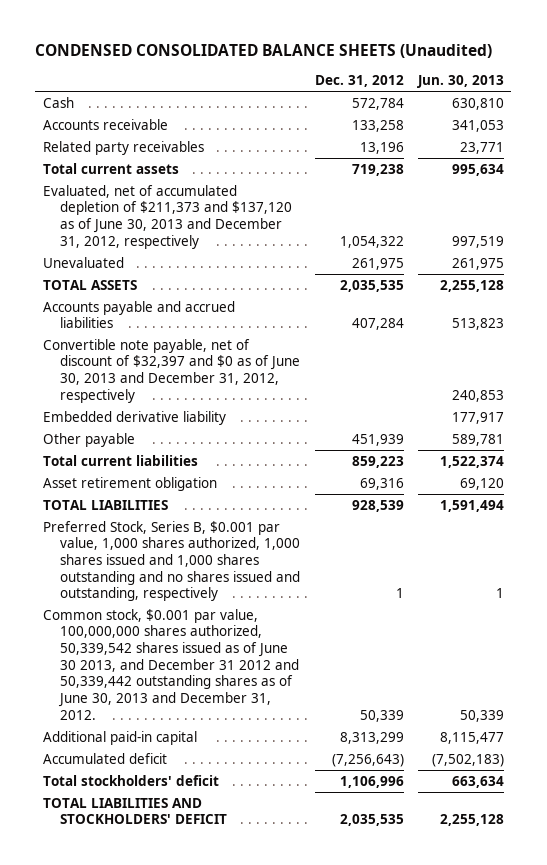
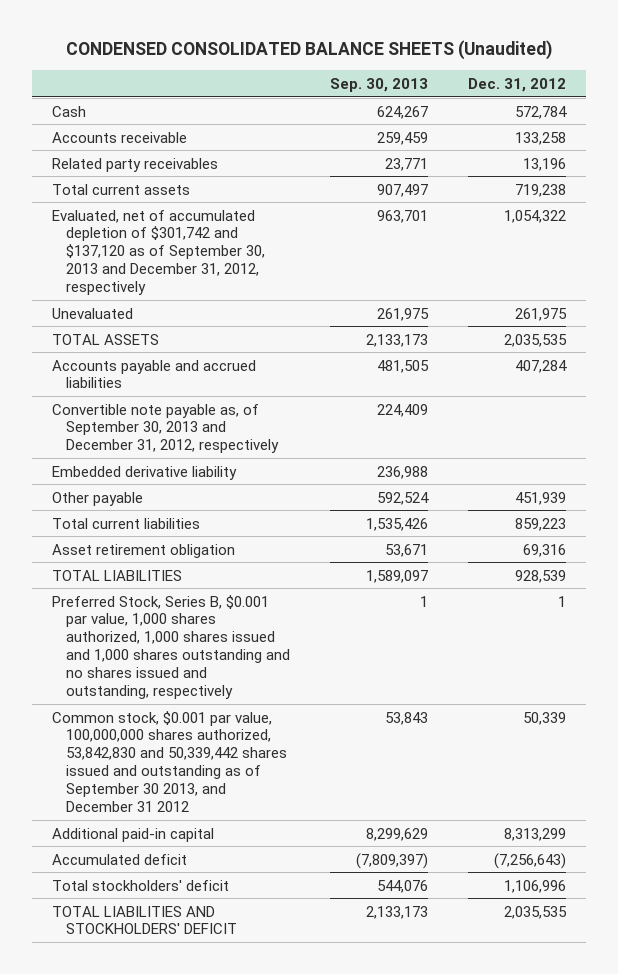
[417,75,505,89] Jun. 30, 2013 -> none
none -> [329,78,428,93] Sep. 30, 2013
[42,184,293,249] Evaluated, net of accumulated depletion of $211,373 and $137,120 as of June 30, 2013 and December 31, 2012, respectively -> [52,209,265,296] Evaluated, net of accumulated depletion of $301,742 and $137,120 as of September 30, 2013 and December 31, 2012, respectively
[42,338,301,403] Convertible note payable, net of discount of $32,397 and $0 as of June 30, 2013 and December 31, 2012, respectively -> [52,403,279,454] Convertible note payable as, of September 30, 2013 and December 31, 2012, respectively
[42,608,300,720] Common stock, $0.001 par value, 100,000,000 shares authorized, 50,339,542 shares issued as of June 30 2013, and December 31 2012 and 50,339,442 outstanding shares as of June 30, 2013 and December 31, 2012. -> [52,710,287,812] Common stock, $0.001 par value, 100,000,000 shares authorized, 53,842,830 and 50,339,442 shares issued and outstanding as of September 30 2013, and December 31 2012

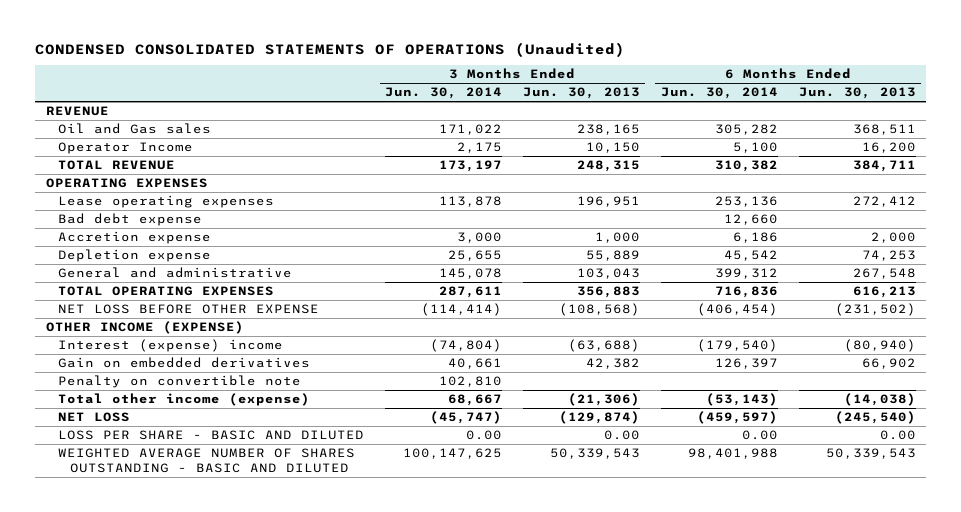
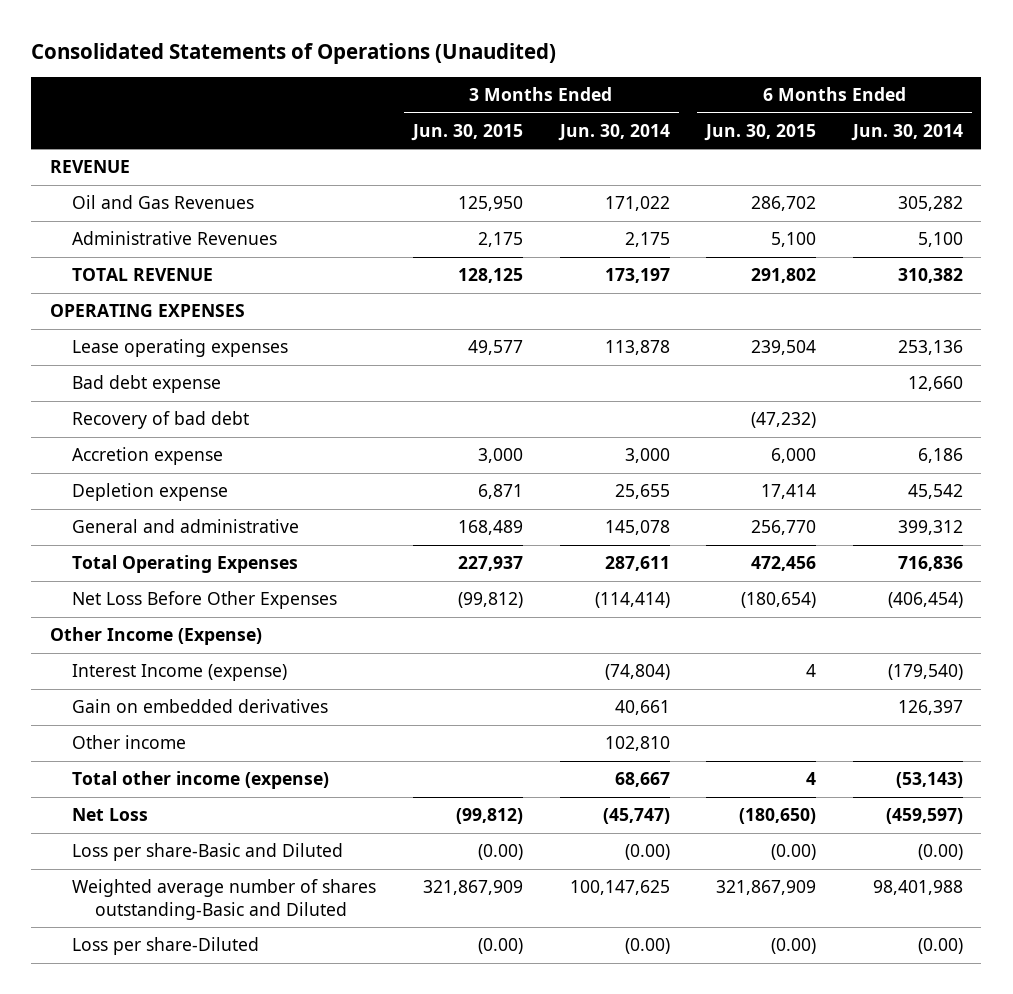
[35,41,626,57] CONDENSED CONSOLIDATED STATEMENTS OF OPERATIONS (Unaudited) -> [31,42,557,64] Consolidated Statements of Operations (Unaudited)
[522,87,640,100] Jun. 30, 2013 -> none
[798,87,916,100] Jun. 30, 2013 -> none
none -> [411,123,524,141] Jun. 30, 2015
none -> [704,123,817,141] Jun. 30, 2015
[57,123,211,135] Oil and Gas sales -> [72,195,255,210] Oil and Gas Revenues
[57,142,193,155] Operator Income -> [72,231,278,246] Administrative Revenues
none -> [72,411,250,430] Recovery of bad debt
[57,286,274,297] TOTAL OPERATING EXPENSES -> [72,555,299,574] Total Operating Expenses
[57,304,319,315] NET LOSS BEFORE OTHER EXPENSE -> [72,591,338,610] Net Loss Before Other Expenses
[45,321,244,335] OTHER INCOME (EXPENSE) -> [49,627,262,646] Other Income (Expense)
[57,339,283,353] Interest (expense) income -> [72,664,288,682] Interest Income (expense)
[57,375,301,389] Penalty on convertible note -> [72,735,187,750] Other income
[57,412,130,423] NET LOSS -> [72,808,149,822] Net Loss
[57,430,364,441] LOSS PER SHARE - BASIC AND DILUTED -> [72,843,344,862] Loss per share-Basic and Diluted
[465,430,502,441] 0.00 -> [624,844,670,861] (0.00)
[741,430,778,441] 0.00 -> [917,844,963,861] (0.00)
[57,448,355,473] WEIGHTED AVERAGE NUMBER OF SHARES OUTSTANDING - BASIC AND DILUTED -> [72,879,377,920] Weighted average number of shares outstanding-Basic and Diluted
none -> [72,937,260,956] Loss per share-Diluted

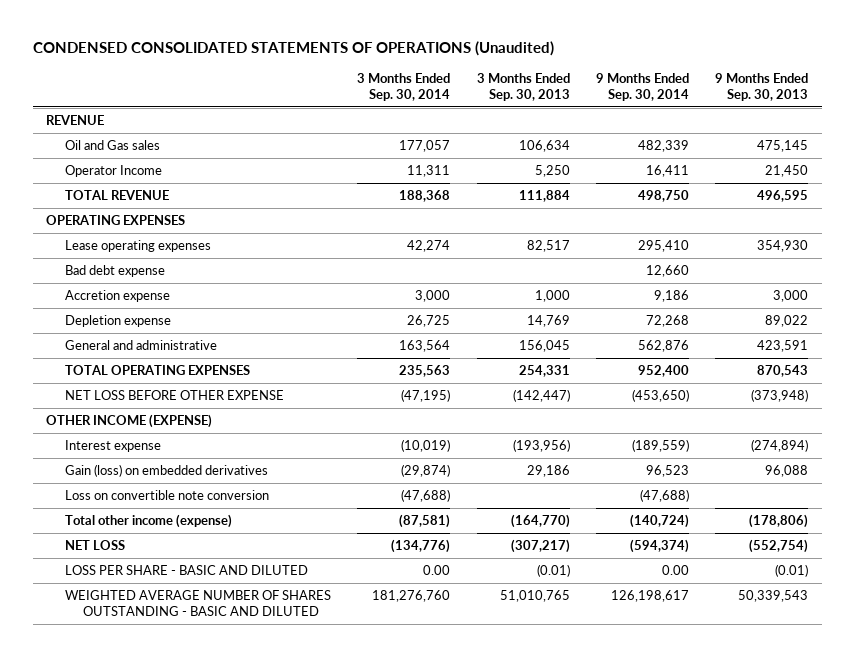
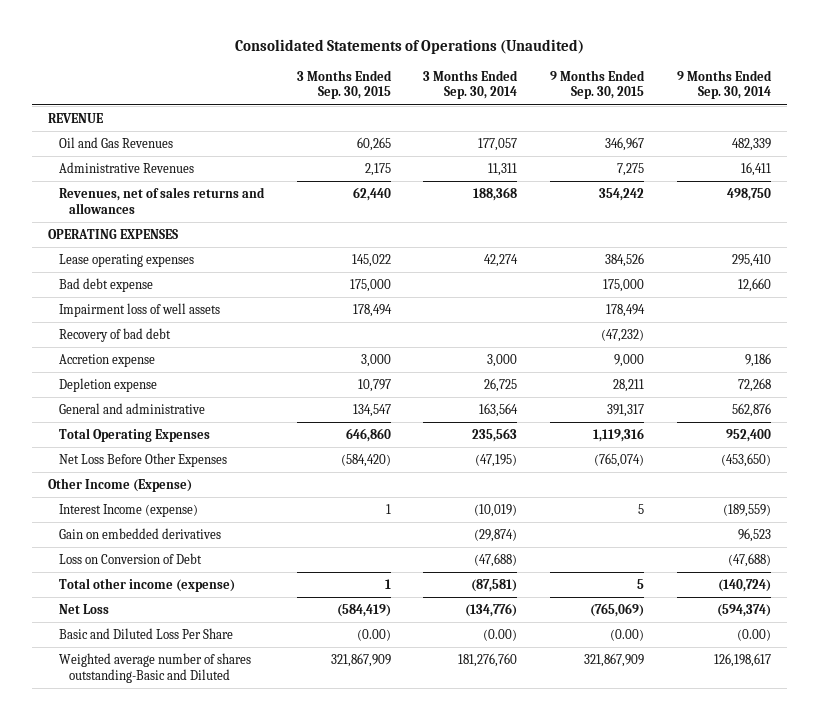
[33,40,555,56] CONDENSED CONSOLIDATED STATEMENTS OF OPERATIONS (Unaudited) -> [234,39,584,55] Consolidated Statements of Operations (Unaudited)
[476,72,570,101] 3 Months Ended Sep. 30, 2013 -> none
[715,72,809,101] 9 Months Ended Sep. 30, 2013 -> none
none -> [296,69,392,100] 3 Months Ended Sep. 30, 2015
none -> [550,69,646,100] 9 Months Ended Sep. 30, 2015
[64,140,160,151] Oil and Gas sales -> [58,136,173,148] Oil and Gas Revenues
[64,165,162,178] Operator Income -> [58,161,194,173] Administrative Revenues
[64,190,169,201] TOTAL REVENUE -> [58,186,265,214] Revenues, net of sales returns and allowances
none -> [58,302,220,317] Impairment loss of well assets
none -> [58,327,171,342] Recovery of bad debt
[64,365,250,376] TOTAL OPERATING EXPENSES -> [58,427,210,442] Total Operating Expenses
[64,390,284,401] NET LOSS BEFORE OTHER EXPENSE -> [58,452,227,467] Net Loss Before Other Expenses
[46,414,213,429] OTHER INCOME (EXPENSE) -> [48,477,193,492] Other Income (Expense)
[64,440,161,453] Interest expense -> [58,503,198,517] Interest Income (expense)
[64,464,268,478] Gain (loss) on embedded derivatives -> [58,527,221,539] Gain on embedded derivatives
[64,490,269,501] Loss on convertible note conversion -> [58,552,202,564] Loss on Conversion of Debt
[64,540,125,551] NET LOSS -> [58,603,109,614] Net Loss
[64,565,308,576] LOSS PER SHARE - BASIC AND DILUTED -> [58,627,233,639] Basic and Diluted Loss Per Share
[423,565,451,576] 0.00 -> [483,628,518,641] (0.00)
[662,565,690,576] 0.00 -> [736,628,771,641] (0.00)
[64,590,331,617] WEIGHTED AVERAGE NUMBER OF SHARES OUTSTANDING - BASIC AND DILUTED -> [58,652,251,683] Weighted average number of shares outstanding-Basic and Diluted

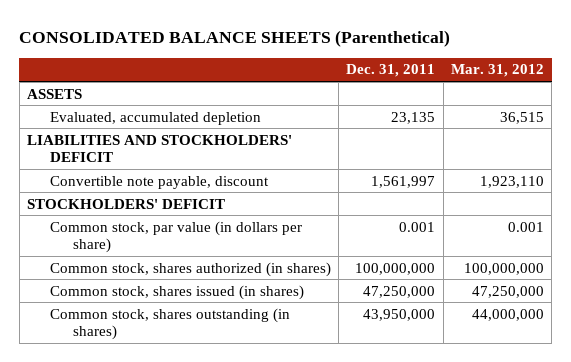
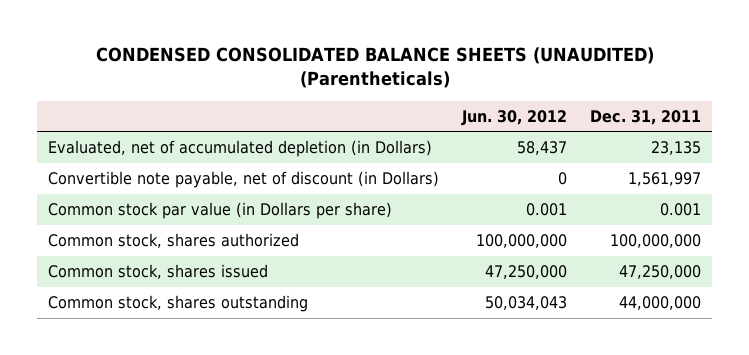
[19,29,451,47] CONSOLIDATED BALANCE SHEETS (Parenthetical) -> [95,47,654,89] CONDENSED CONSOLIDATED BALANCE SHEETS (UNAUDITED) (Parentheticals)
[450,64,544,78] Mar. 31, 2012 -> none
none -> [461,109,568,126] Jun. 30, 2012
[26,88,82,99] ASSETS -> none
[26,134,292,163] LIABILITIES AND STOCKHOLDERS' DEFICIT -> none
[26,198,225,209] STOCKHOLDERS' DEFICIT -> none
[49,111,261,125] Evaluated, accumulated depletion -> [48,139,433,157] Evaluated, net of accumulated depletion (in Dollars)
[49,175,269,189] Convertible note payable, discount -> [48,170,440,188] Convertible note payable, net of discount (in Dollars)
[49,220,302,254] Common stock, par value (in dollars per share) -> [48,201,393,219] Common stock par value (in Dollars per share)
[49,261,331,277] Common stock, shares authorized (in shares) -> [48,232,300,248] Common stock, shares authorized
[49,284,304,300] Common stock, shares issued (in shares) -> [48,263,269,279] Common stock, shares issued
[49,307,290,341] Common stock, shares outstanding (in shares) -> [48,294,309,312] Common stock, shares outstanding
[363,308,436,321] 43,950,000 -> [618,295,701,310] 44,000,000

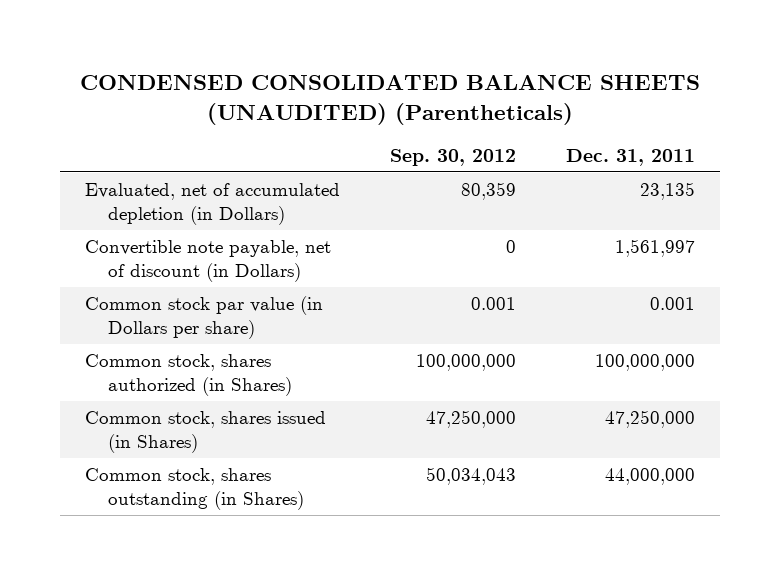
[461,109,568,126] Jun. 30, 2012 -> none
none -> [390,149,517,167] Sep. 30, 2012
[48,232,300,248] Common stock, shares authorized -> [85,354,292,397] Common stock, shares authorized (in Shares)
[48,263,269,279] Common stock, shares issued -> [85,411,327,454] Common stock, shares issued (in Shares)
[48,294,309,312] Common stock, shares outstanding -> [85,468,304,511] Common stock, shares outstanding (in Shares)

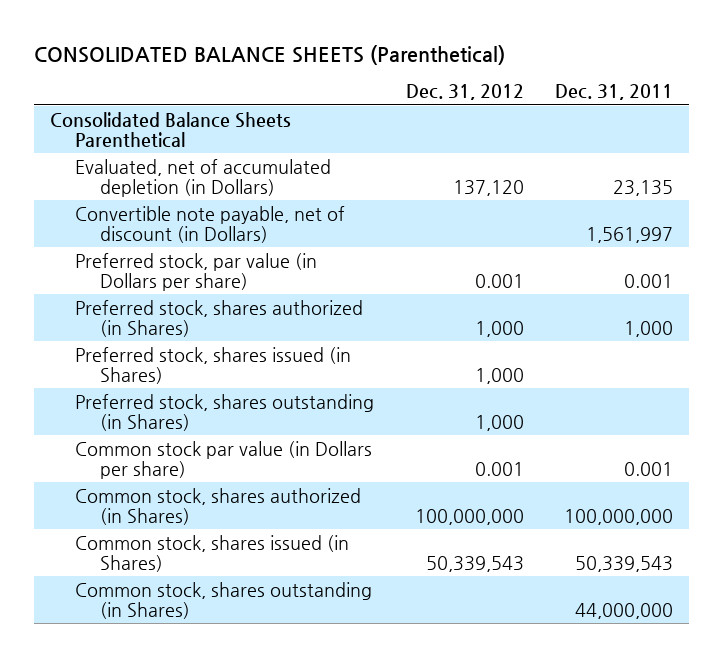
[80,75,701,125] CONDENSED CONSOLIDATED BALANCE SHEETS (UNAUDITED) (Parentheticals) -> [33,44,505,65] CONSOLIDATED BALANCE SHEETS (Parenthetical)
[390,149,517,167] Sep. 30, 2012 -> none
none -> [405,84,524,101] Dec. 31, 2012
none -> [49,111,291,148] Consolidated Balance Sheets Parenthetical
none -> [74,252,317,291] Preferred stock, par value (in Dollars per share)
none -> [74,299,363,337] Preferred stock, shares authorized (in Shares)
none -> [74,346,351,384] Preferred stock, shares issued (in Shares)
none -> [74,393,374,431] Preferred stock, shares outstanding (in Shares)
[605,410,696,429] 47,250,000 -> [575,555,674,572] 50,339,543

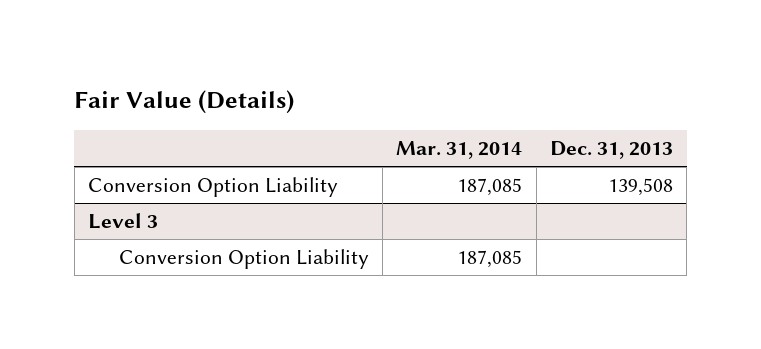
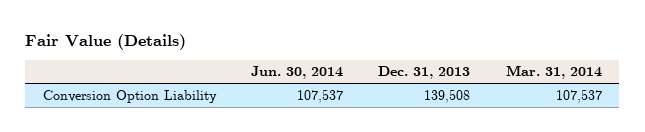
none -> [251,66,344,80] Jun. 30, 2014
[88,213,159,230] Level 3 -> none
[118,249,369,270] Conversion Option Liability -> none
[457,178,523,197] 187,085 -> [555,89,602,104] 107,537

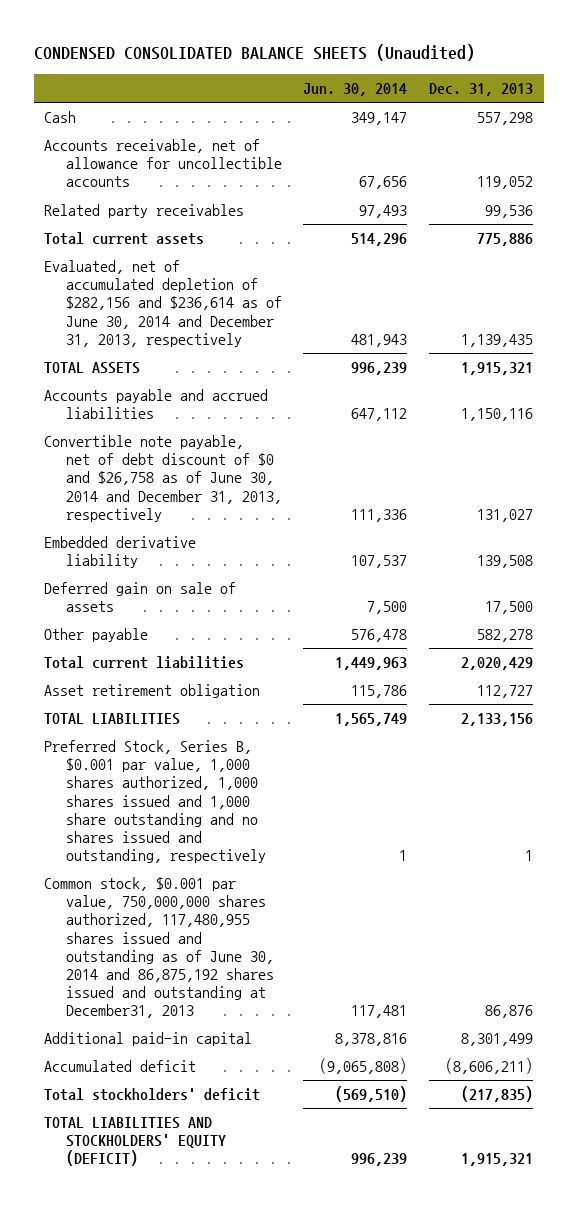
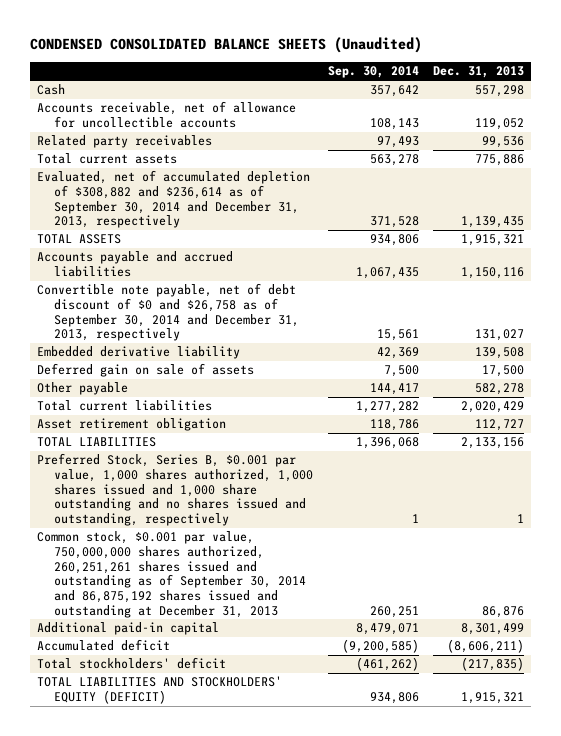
[303,82,408,96] Jun. 30, 2014 -> none
none -> [327,66,419,79] Sep. 30, 2014
[44,260,282,347] Evaluated, net of accumulated depletion of $282,156 and $236,614 as of June 30, 2014 and December 31, 2013, respectively -> [37,170,311,229] Evaluated, net of accumulated depletion of $308,882 and $236,614 as of September 30, 2014 and December 31, 2013, respectively
[44,435,282,522] Convertible note payable, net of debt discount of $0 and $26,758 as of June 30, 2014 and December 31, 2013, respectively -> [37,283,300,342] Convertible note payable, net of debt discount of $0 and $26,758 as of September 30, 2014 and December 31, 2013, respectively
[44,877,274,1019] Common stock, $0.001 par value, 750,000,000 shares authorized, 117,480,955 shares issued and outstanding as of June 30, 2014 and 86,875,192 shares issued and outstanding at December31, 2013 -> [37,531,307,618] Common stock, $0.001 par value, 750,000,000 shares authorized, 260,251,261 shares issued and outstanding as of September 30, 2014 and 86,875,192 shares issued and outstanding at December 31, 2013

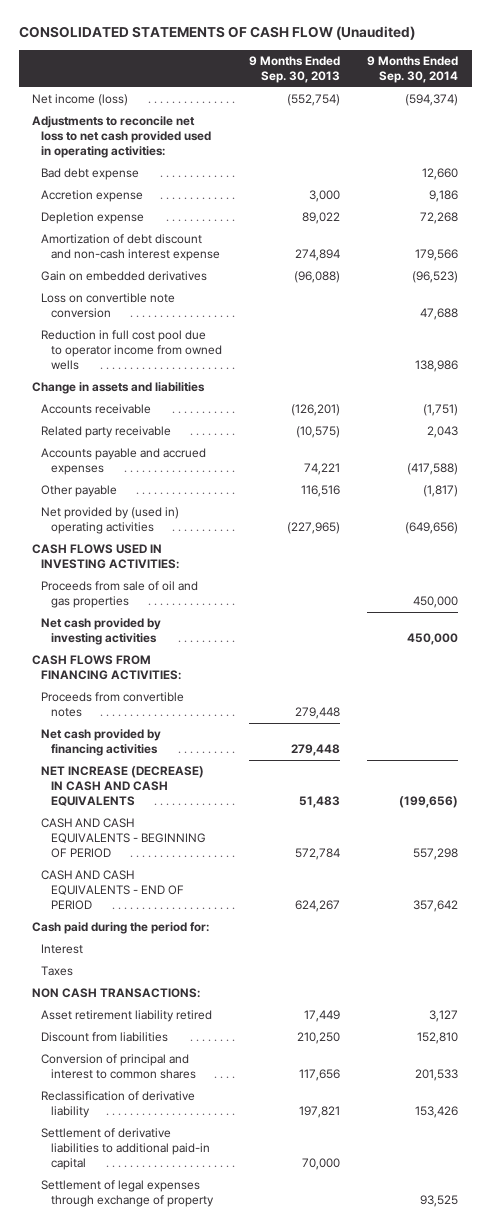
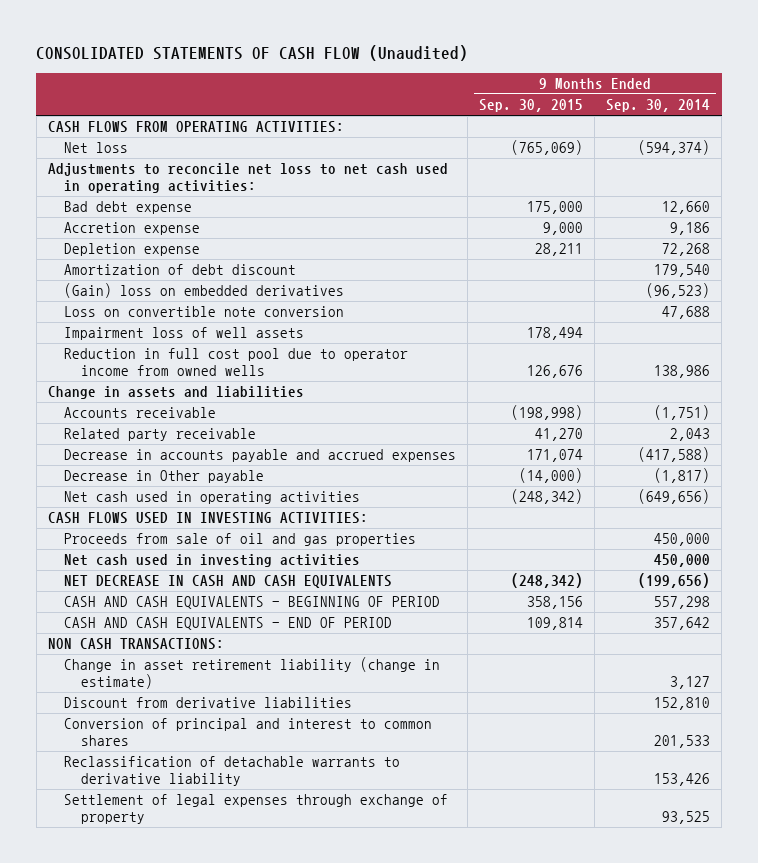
[248,55,340,83] 9 Months Ended Sep. 30, 2013 -> none
none -> [479,99,584,113] Sep. 30, 2015
none -> [47,121,344,134] CASH FLOWS FROM OPERATING ACTIVITIES:
[32,94,129,107] Net income (loss) -> [64,142,129,154] Net loss
[32,116,212,159] Adjustments to reconcile net loss to net cash provided used in operating activities: -> [47,163,448,194] Adjustments to reconcile net loss to net cash used in operating activities:
[41,234,220,262] Amortization of debt discount and non-cash interest expense -> [64,264,297,276] Amortization of debt discount
[415,249,459,262] 179,566 -> [654,264,711,278] 179,540
[41,271,208,282] Gain on embedded derivatives -> [64,283,345,299] (Gain) loss on embedded derivatives
none -> [64,327,305,341] Impairment loss of well assets
[41,448,207,476] Accounts payable and accrued expenses -> [64,449,457,463] Decrease in accounts payable and accrued expenses
[41,485,118,498] Other payable -> [64,470,265,484] Decrease in Other payable
[41,507,180,535] Net provided by (used in) operating activities -> [64,491,361,505] Net cash used in operating activities
[32,655,182,681] CASH FLOWS FROM FINANCING ACTIVITIES: -> none
[41,692,185,718] Proceeds from convertible notes -> none
[41,729,162,757] Net cash provided by financing activities -> none
[41,618,162,646] Net cash provided by investing activities -> [64,554,361,568] Net cash used in investing activities
[41,766,205,807] NET INCREASE (DECREASE) IN CASH AND CASH EQUIVALENTS -> [64,575,393,589] NET DECREASE IN CASH AND CASH EQUIVALENTS
[32,922,210,935] Cash paid during the period for: -> none
[41,944,84,955] Interest -> none
[41,966,74,977] Taxes -> none
[41,1010,213,1023] Asset retirement liability retired -> [64,657,441,690] Change in asset retirement liability (change in estimate)
[41,1032,169,1043] Discount from liabilities -> [64,697,353,709] Discount from derivative liabilities
[41,1128,210,1171] Settlement of derivative liabilities to additional paid-in capital -> none
[41,1091,196,1119] Reclassification of derivative liability -> [64,756,401,787] Reclassification of detachable warrants to derivative liability

